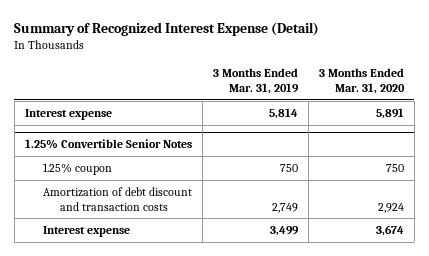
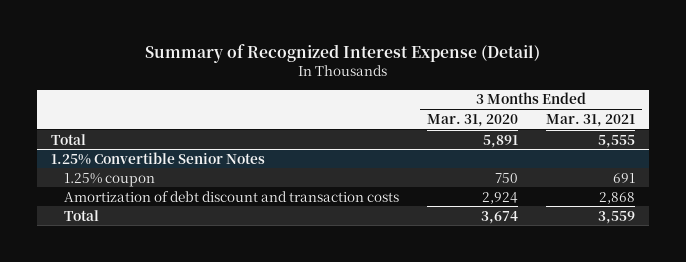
[212,68,299,95] 3 Months Ended Mar. 31, 2019 -> none
none -> [545,113,635,127] Mar. 31, 2021
[24,108,112,120] Interest expense -> [50,133,86,145] Total
[42,225,130,237] Interest expense -> [63,209,99,221] Total

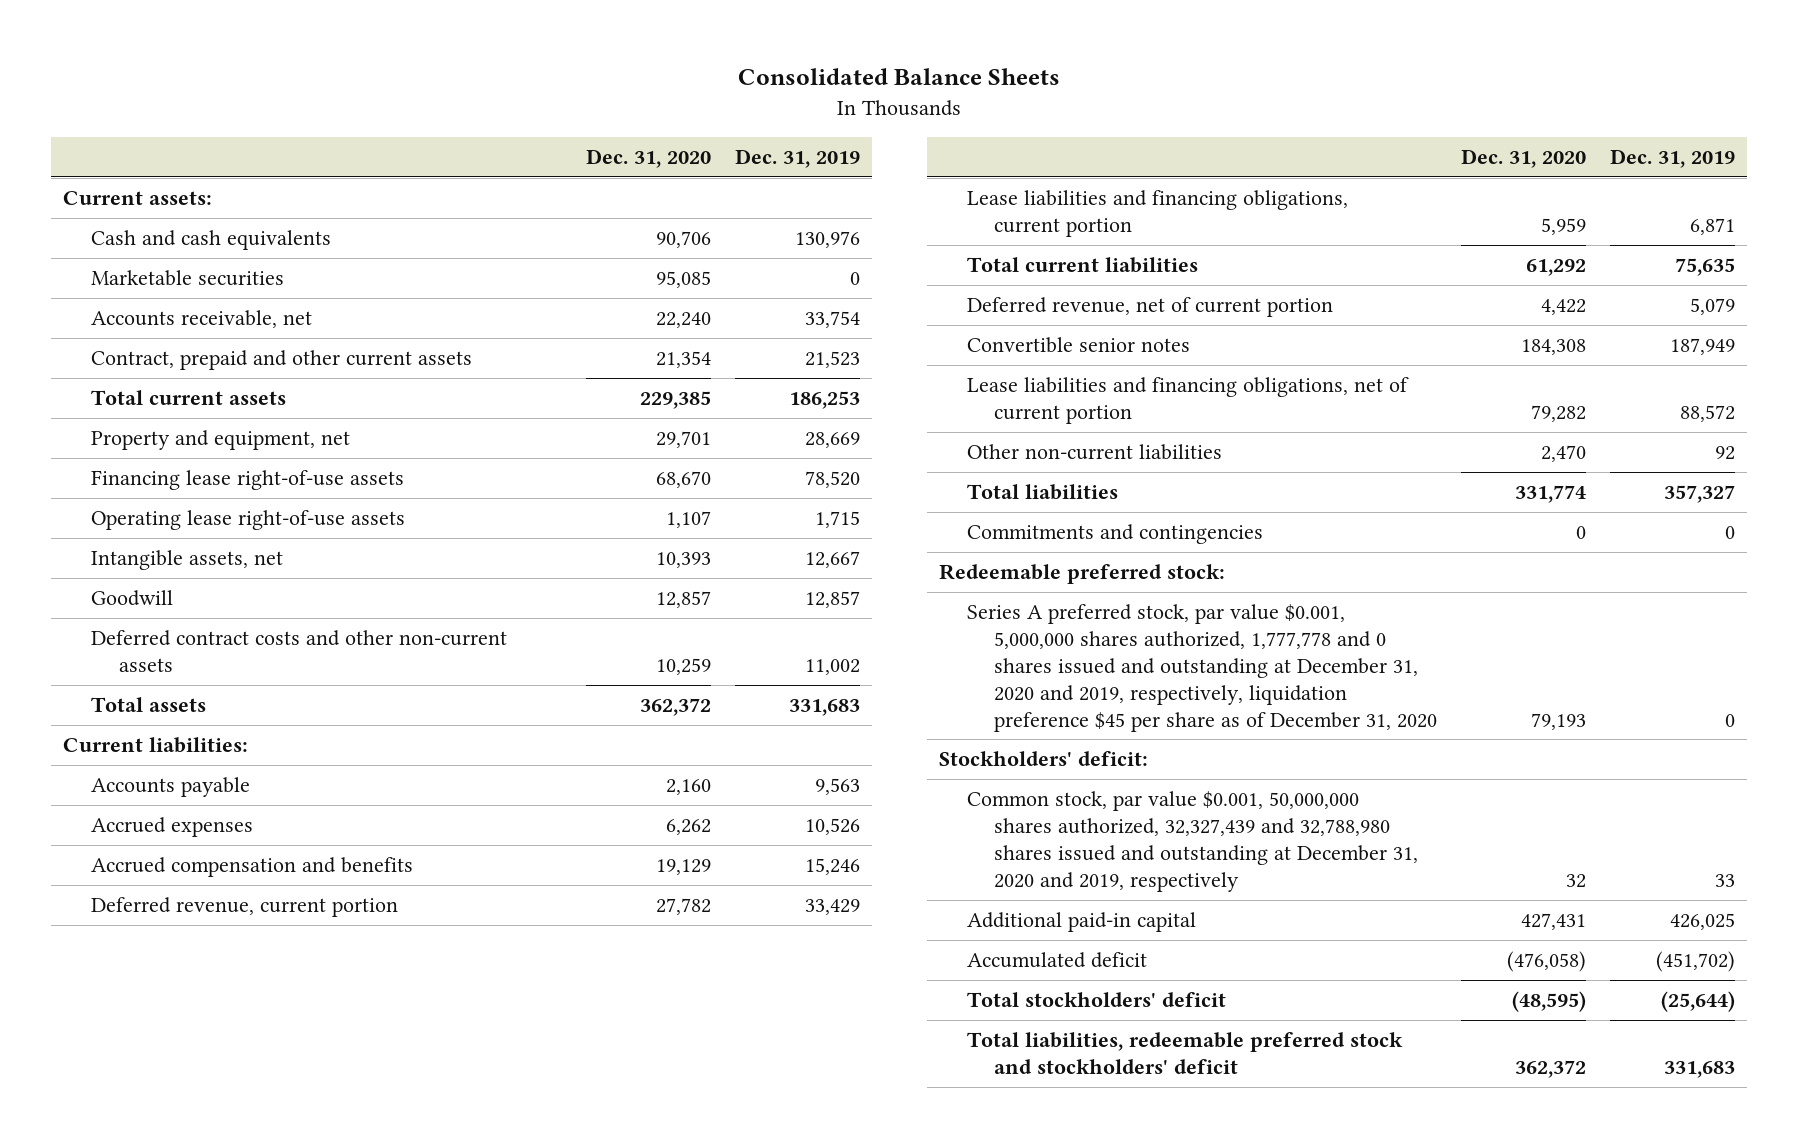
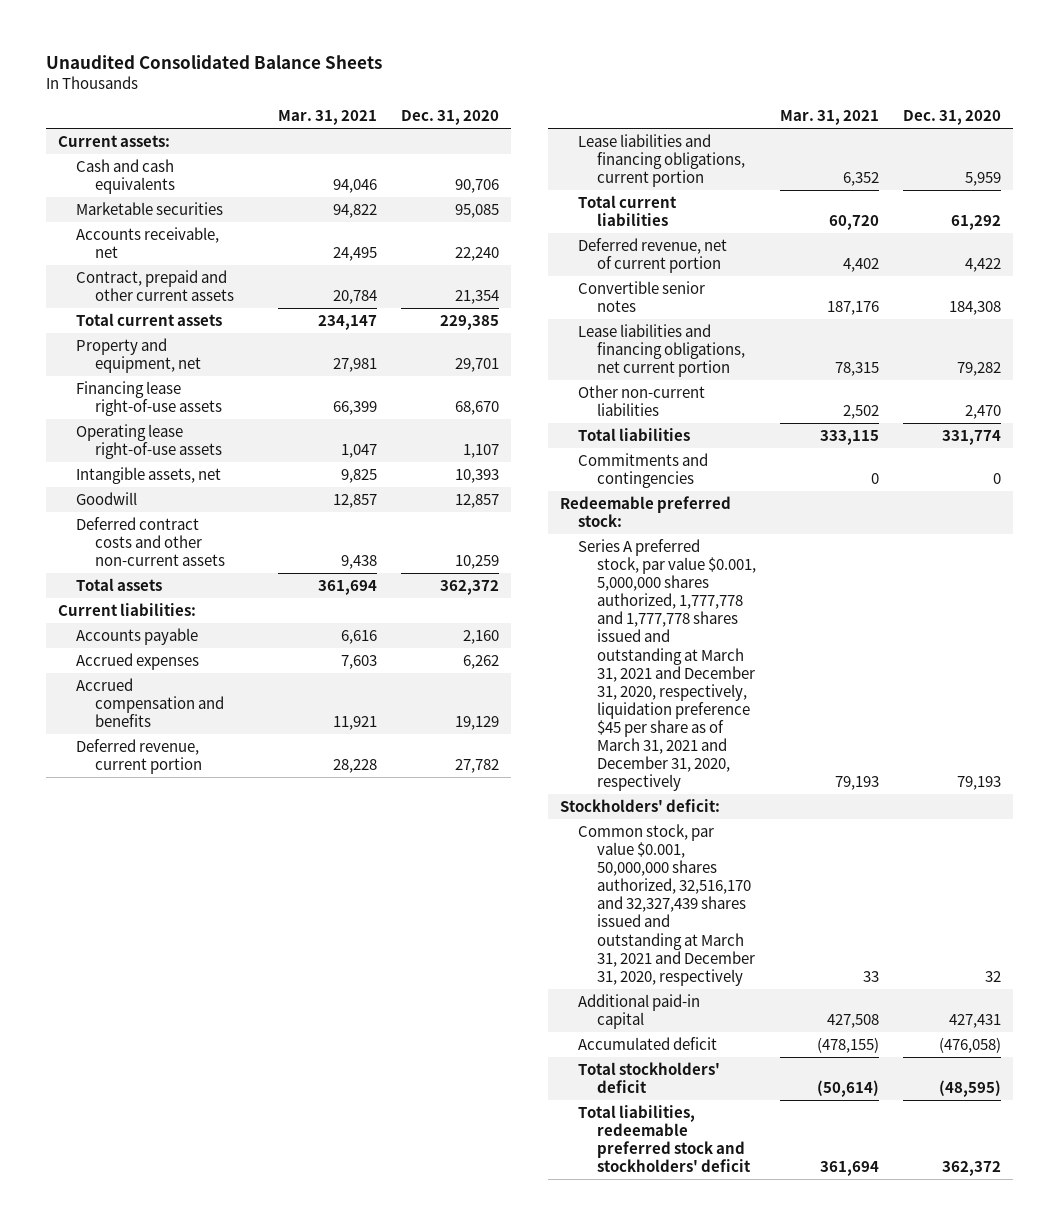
[738,68,1061,86] Consolidated Balance Sheets -> [45,54,382,69] Unaudited Consolidated Balance Sheets
[734,148,860,168] Dec. 31, 2019 -> none
none -> [277,110,377,126] Mar. 31, 2021
[966,377,1409,424] Lease liabilities and financing obligations, net of current portion -> [578,323,745,378] Lease liabilities and financing obligations, net current portion
[966,604,1438,732] Series A preferred stock, par value $0.001, 5,000,000 shares authorized, 1,777,778 and 0 shares issued and outstanding at December 31, 2020 and 2019, respectively, liquidation preference $45 per share as of December 31, 2020 -> [578,538,756,792] Series A preferred stock, par value $0.001, 5,000,000 shares authorized, 1,777,778 and 1,777,778 shares issued and outstanding at March 31, 2021 and December 31, 2020, respectively, liquidation preference $45 per share as of March 31, 2021 and December 31, 2020, respectively
[966,791,1419,892] Common stock, par value $0.001, 50,000,000 shares authorized, 32,327,439 and 32,788,980 shares issued and outstanding at December 31, 2020 and 2019, respectively -> [578,823,755,986] Common stock, par value $0.001, 50,000,000 shares authorized, 32,516,170 and 32,327,439 shares issued and outstanding at March 31, 2021 and December 31, 2020, respectively

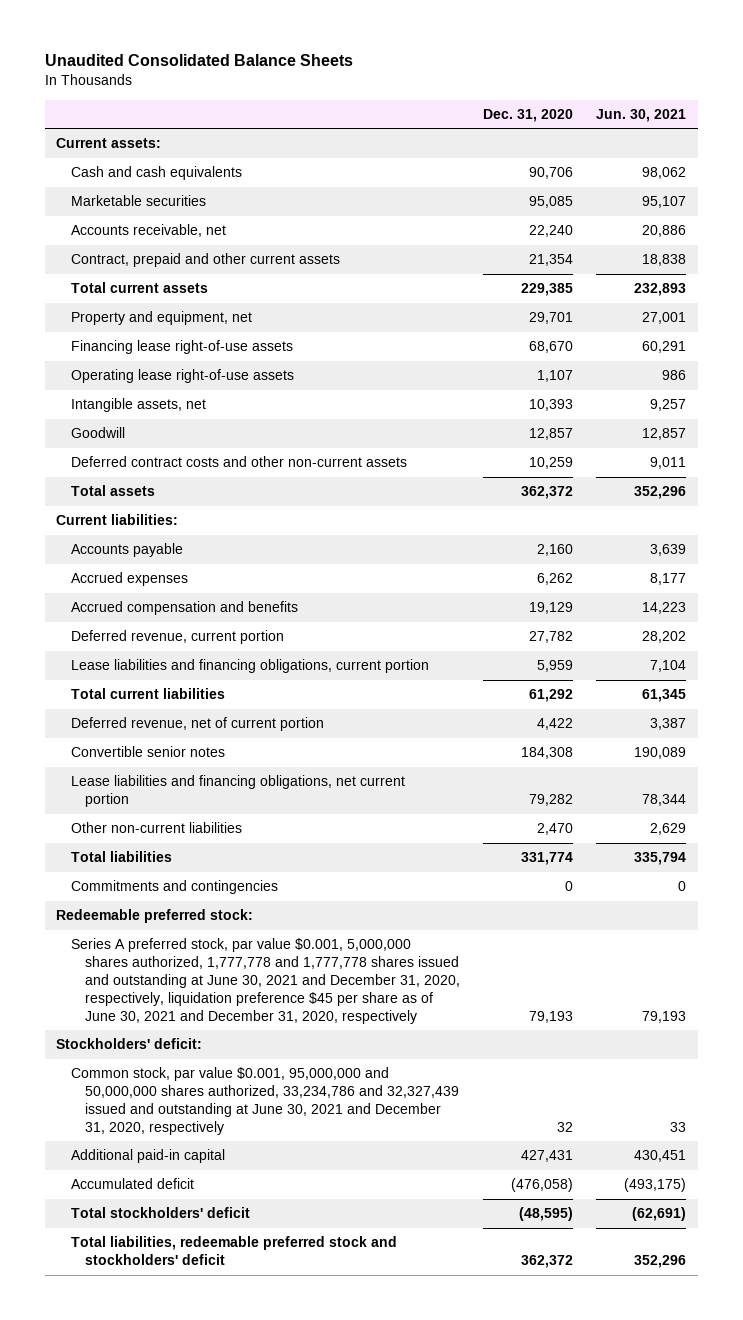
[277,110,377,126] Mar. 31, 2021 -> none
none -> [596,108,687,122] Jun. 30, 2021
[578,538,756,792] Series A preferred stock, par value $0.001, 5,000,000 shares authorized, 1,777,778 and 1,777,778 shares issued and outstanding at March 31, 2021 and December 31, 2020, respectively, liquidation preference $45 per share as of March 31, 2021 and December 31, 2020, respectively -> [70,938,460,1024] Series A preferred stock, par value $0.001, 5,000,000 shares authorized, 1,777,778 and 1,777,778 shares issued and outstanding at June 30, 2021 and December 31, 2020, respectively, liquidation preference $45 per share as of June 30, 2021 and December 31, 2020, respectively
[578,823,755,986] Common stock, par value $0.001, 50,000,000 shares authorized, 32,516,170 and 32,327,439 shares issued and outstanding at March 31, 2021 and December 31, 2020, respectively -> [70,1067,459,1135] Common stock, par value $0.001, 95,000,000 and 50,000,000 shares authorized, 33,234,786 and 32,327,439 issued and outstanding at June 30, 2021 and December 31, 2020, respectively

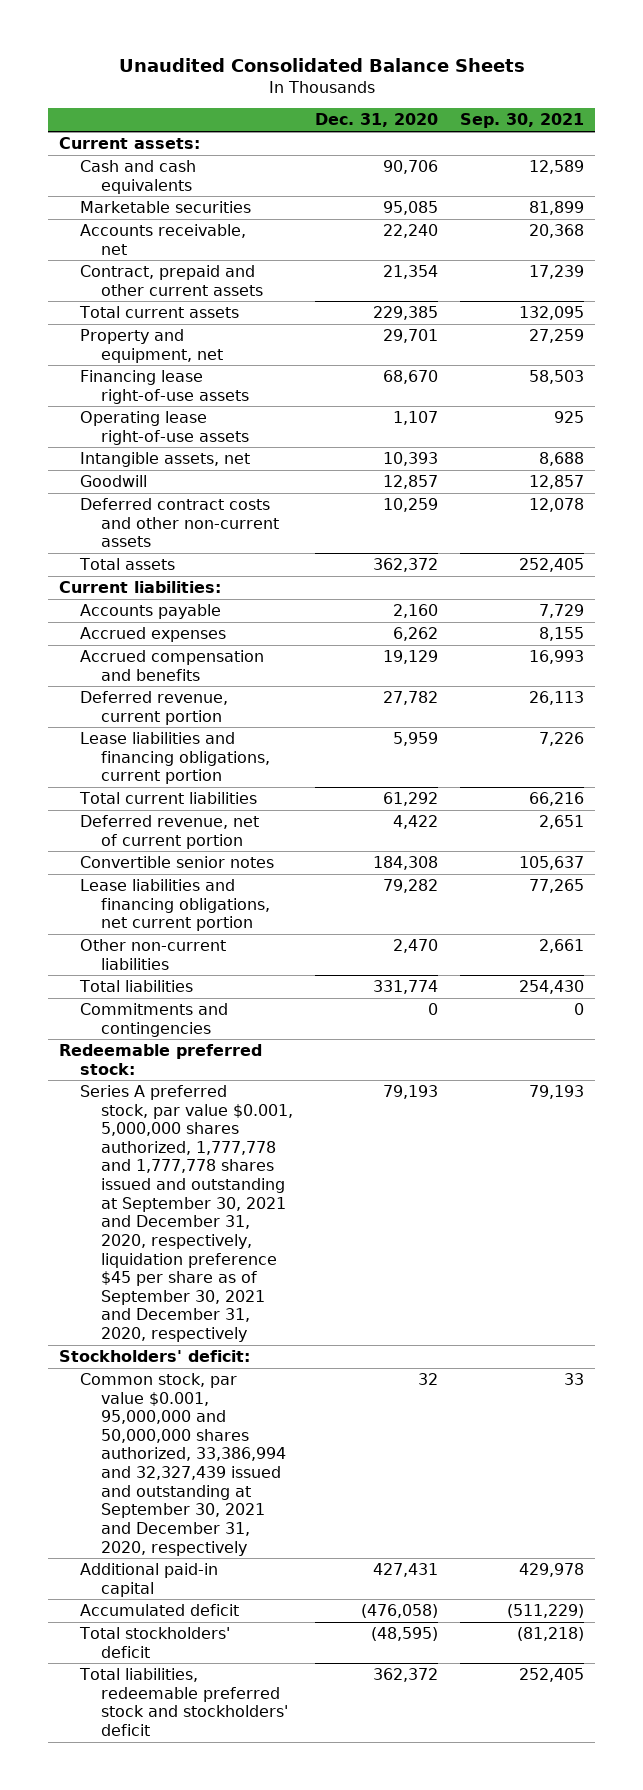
[596,108,687,122] Jun. 30, 2021 -> none
none -> [459,113,584,129] Sep. 30, 2021
[70,938,460,1024] Series A preferred stock, par value $0.001, 5,000,000 shares authorized, 1,777,778 and 1,777,778 shares issued and outstanding at June 30, 2021 and December 31, 2020, respectively, liquidation preference $45 per share as of June 30, 2021 and December 31, 2020, respectively -> [80,1085,294,1342] Series A preferred stock, par value $0.001, 5,000,000 shares authorized, 1,777,778 and 1,777,778 shares issued and outstanding at September 30, 2021 and December 31, 2020, respectively, liquidation preference $45 per share as of September 30, 2021 and December 31, 2020, respectively
[70,1067,459,1135] Common stock, par value $0.001, 95,000,000 and 50,000,000 shares authorized, 33,234,786 and 32,327,439 issued and outstanding at June 30, 2021 and December 31, 2020, respectively -> [80,1373,287,1556] Common stock, par value $0.001, 95,000,000 and 50,000,000 shares authorized, 33,386,994 and 32,327,439 issued and outstanding at September 30, 2021 and December 31, 2020, respectively

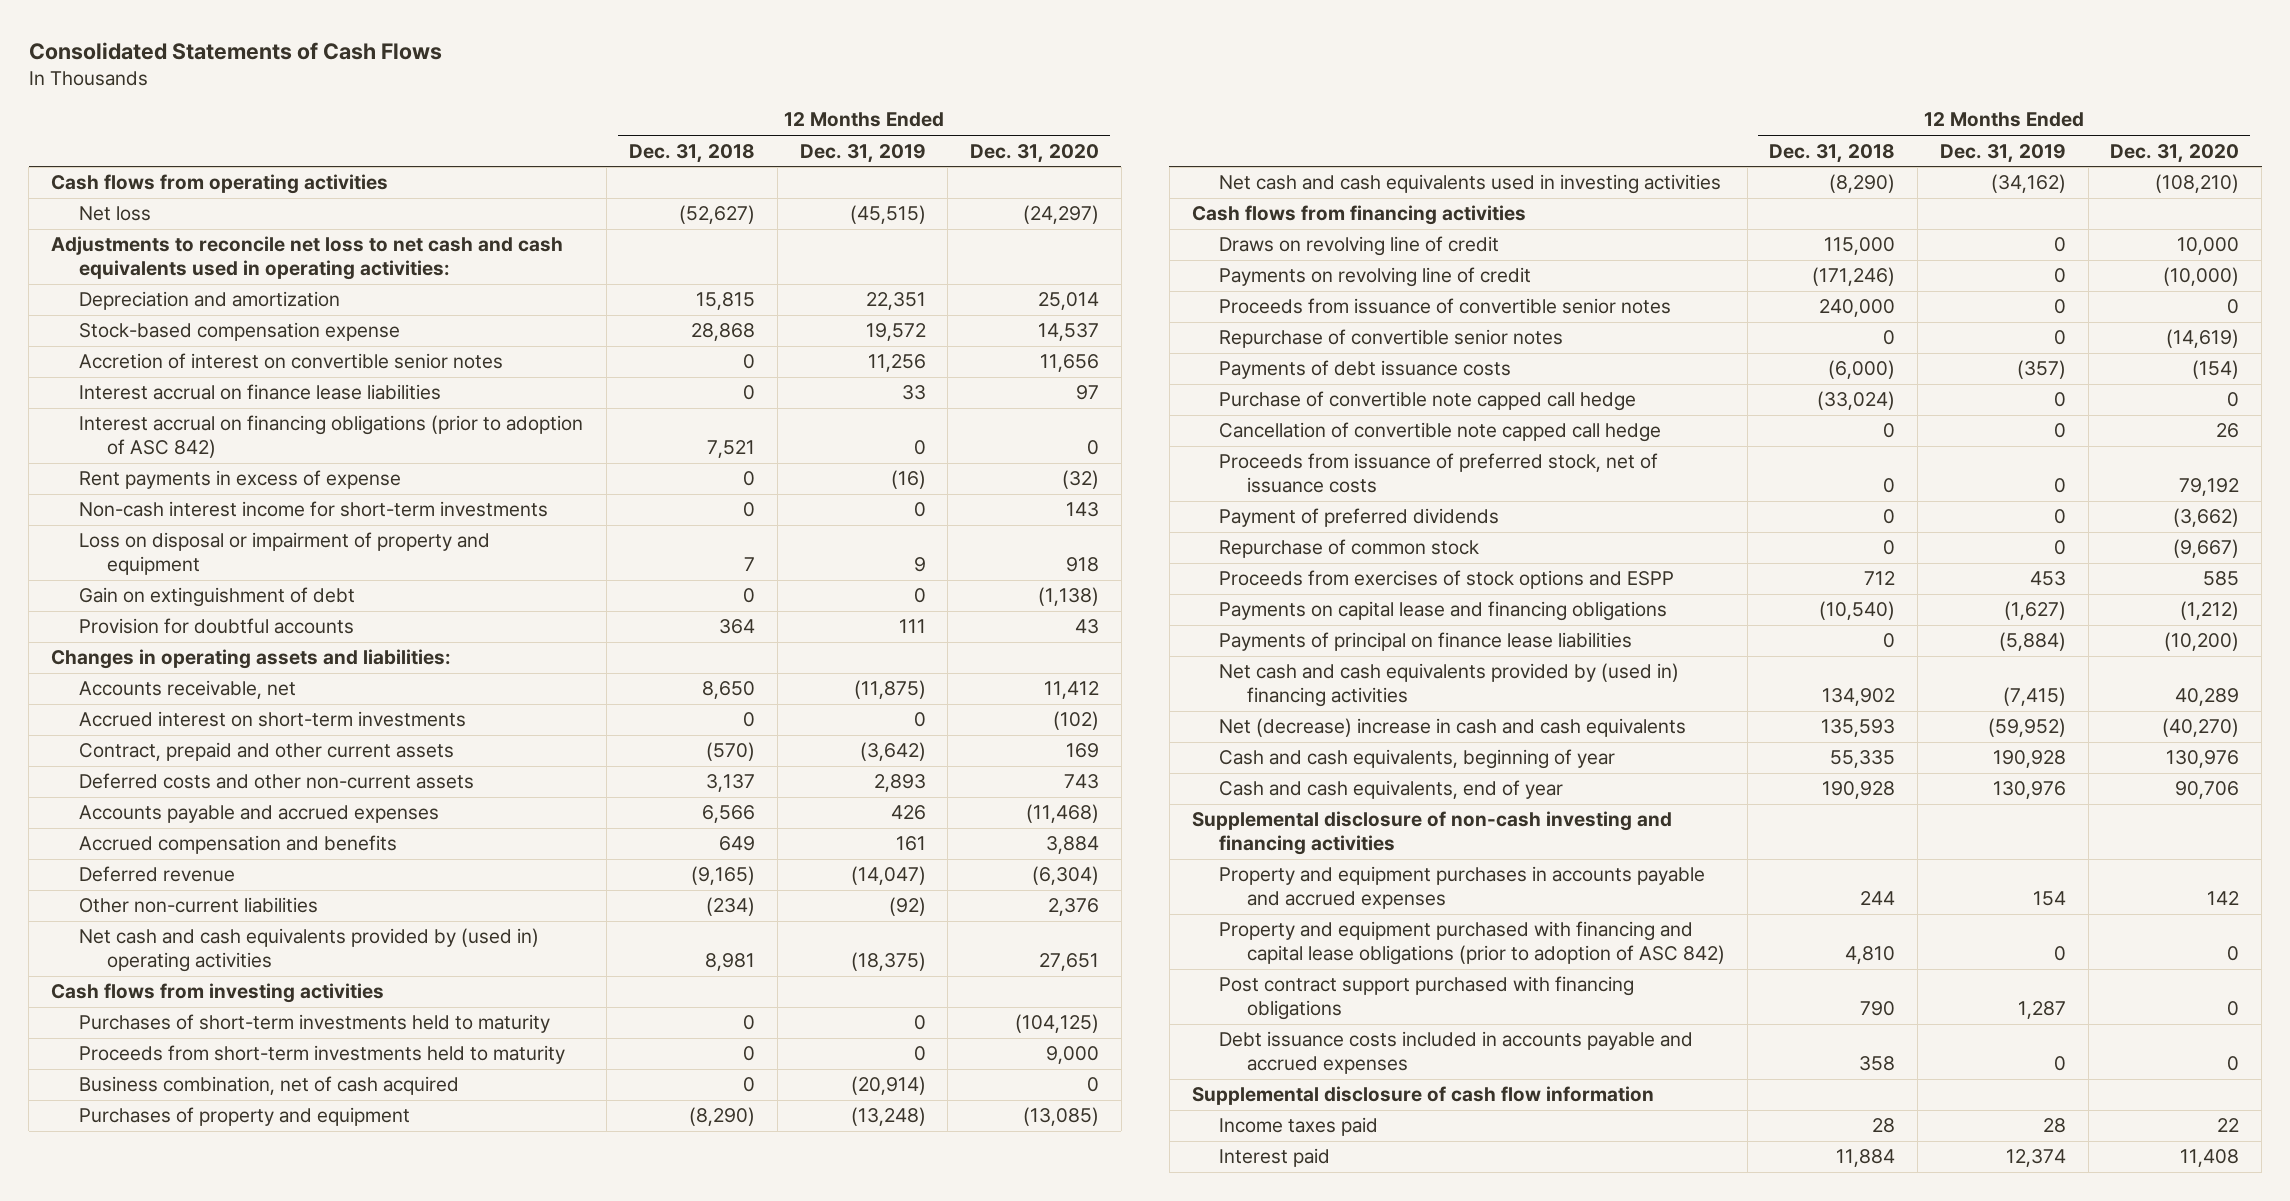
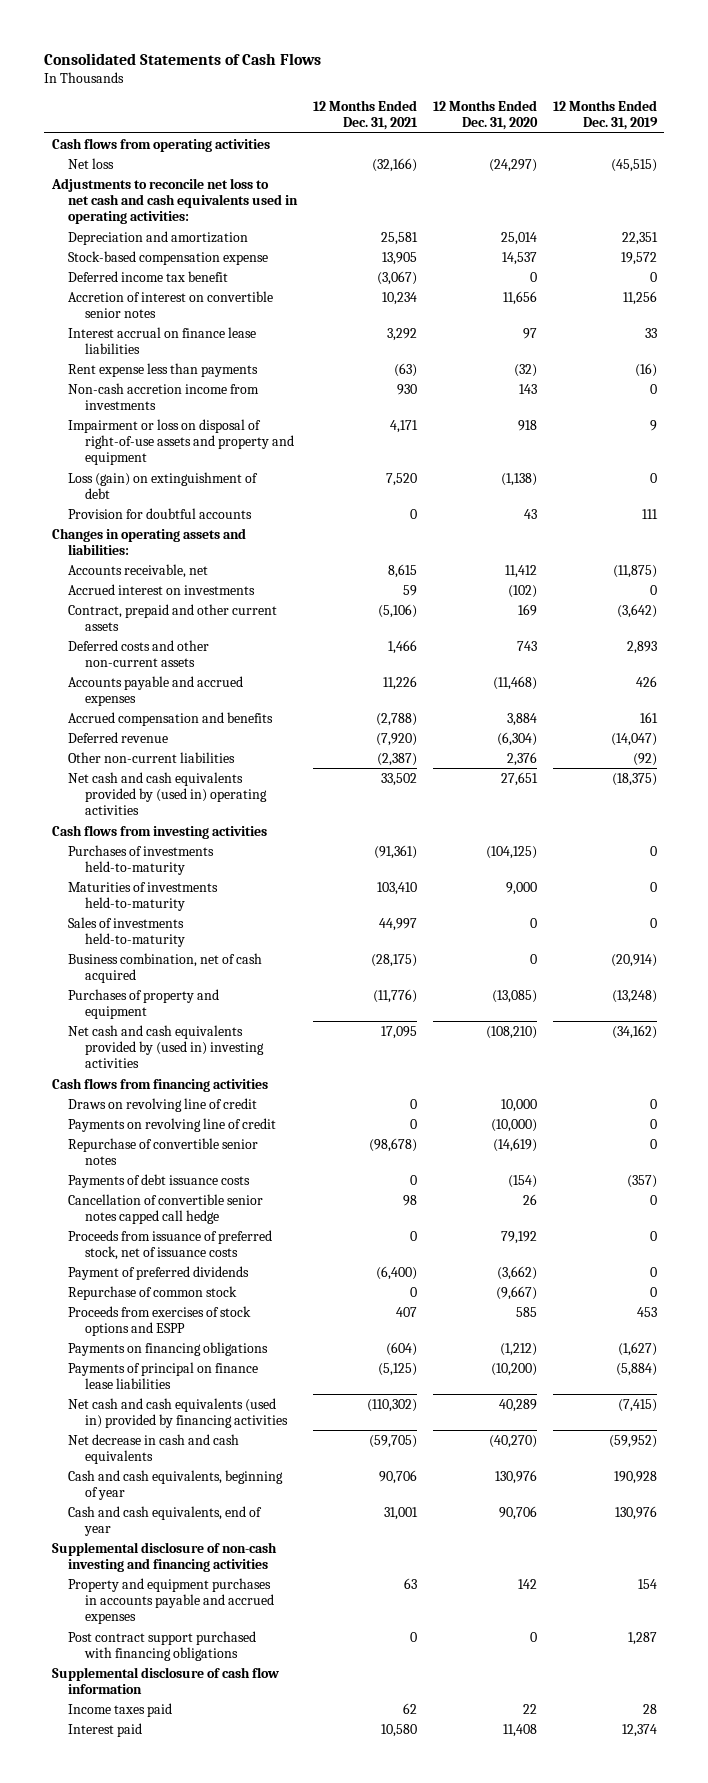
[629,143,756,163] Dec. 31, 2018 -> none
none -> [313,99,419,131] 12 Months Ended Dec. 31, 2021
none -> [68,270,229,282] Deferred income tax benefit
[78,415,583,459] Interest accrual on financing obligations (prior to adoption of ASC 842) -> none
[78,470,401,490] Rent payments in excess of expense -> [68,362,259,377] Rent expense less than payments
[78,501,548,518] Non-cash interest income for short-term investments -> [68,382,260,410] Non-cash accretion income from investments
[78,532,490,576] Loss on disposal or impairment of property and equipment -> [68,418,295,466] Impairment or loss on disposal of right-of-use assets and property and equipment
[78,587,355,608] Gain on extinguishment of debt -> [68,471,259,499] Loss (gain) on extinguishment of debt
[78,711,466,728] Accrued interest on short-term investments -> [68,583,256,595] Accrued interest on investments
[78,1014,550,1034] Purchases of short-term investments held to maturity -> [68,844,215,875] Purchases of investments held-to-maturity
[78,1045,565,1065] Proceeds from short-term investments held to maturity -> [68,881,219,911] Maturities of investments held-to-maturity
none -> [68,916,186,947] Sales of investments held-to-maturity
[1219,174,1722,195] Net cash and cash equivalents used in investing activities -> [68,1024,265,1069] Net cash and cash equivalents provided by (used in) investing activities
[1219,298,1672,315] Proceeds from issuance of convertible senior notes -> none
[1219,391,1637,412] Purchase of convertible note capped call hedge -> none
[1219,422,1662,443] Cancellation of convertible note capped call hedge -> [68,1193,264,1224] Cancellation of convertible senior notes capped call hedge
[1219,601,1668,622] Payments on capital lease and financing obligations -> [68,1341,269,1356] Payments on financing obligations
[1219,663,1680,708] Net cash and cash equivalents provided by (used in) financing activities -> [68,1397,289,1428] Net cash and cash equivalents (used in) provided by financing activities
[1219,718,1687,738] Net (decrease) increase in cash and cash equivalents -> [68,1433,240,1464] Net decrease in cash and cash equivalents
[1219,921,1726,966] Property and equipment purchased with financing and capital lease obligations (prior to adoption of ASC 842) -> none
[1219,1031,1694,1075] Debt issuance costs included in accounts payable and accrued expenses -> none

